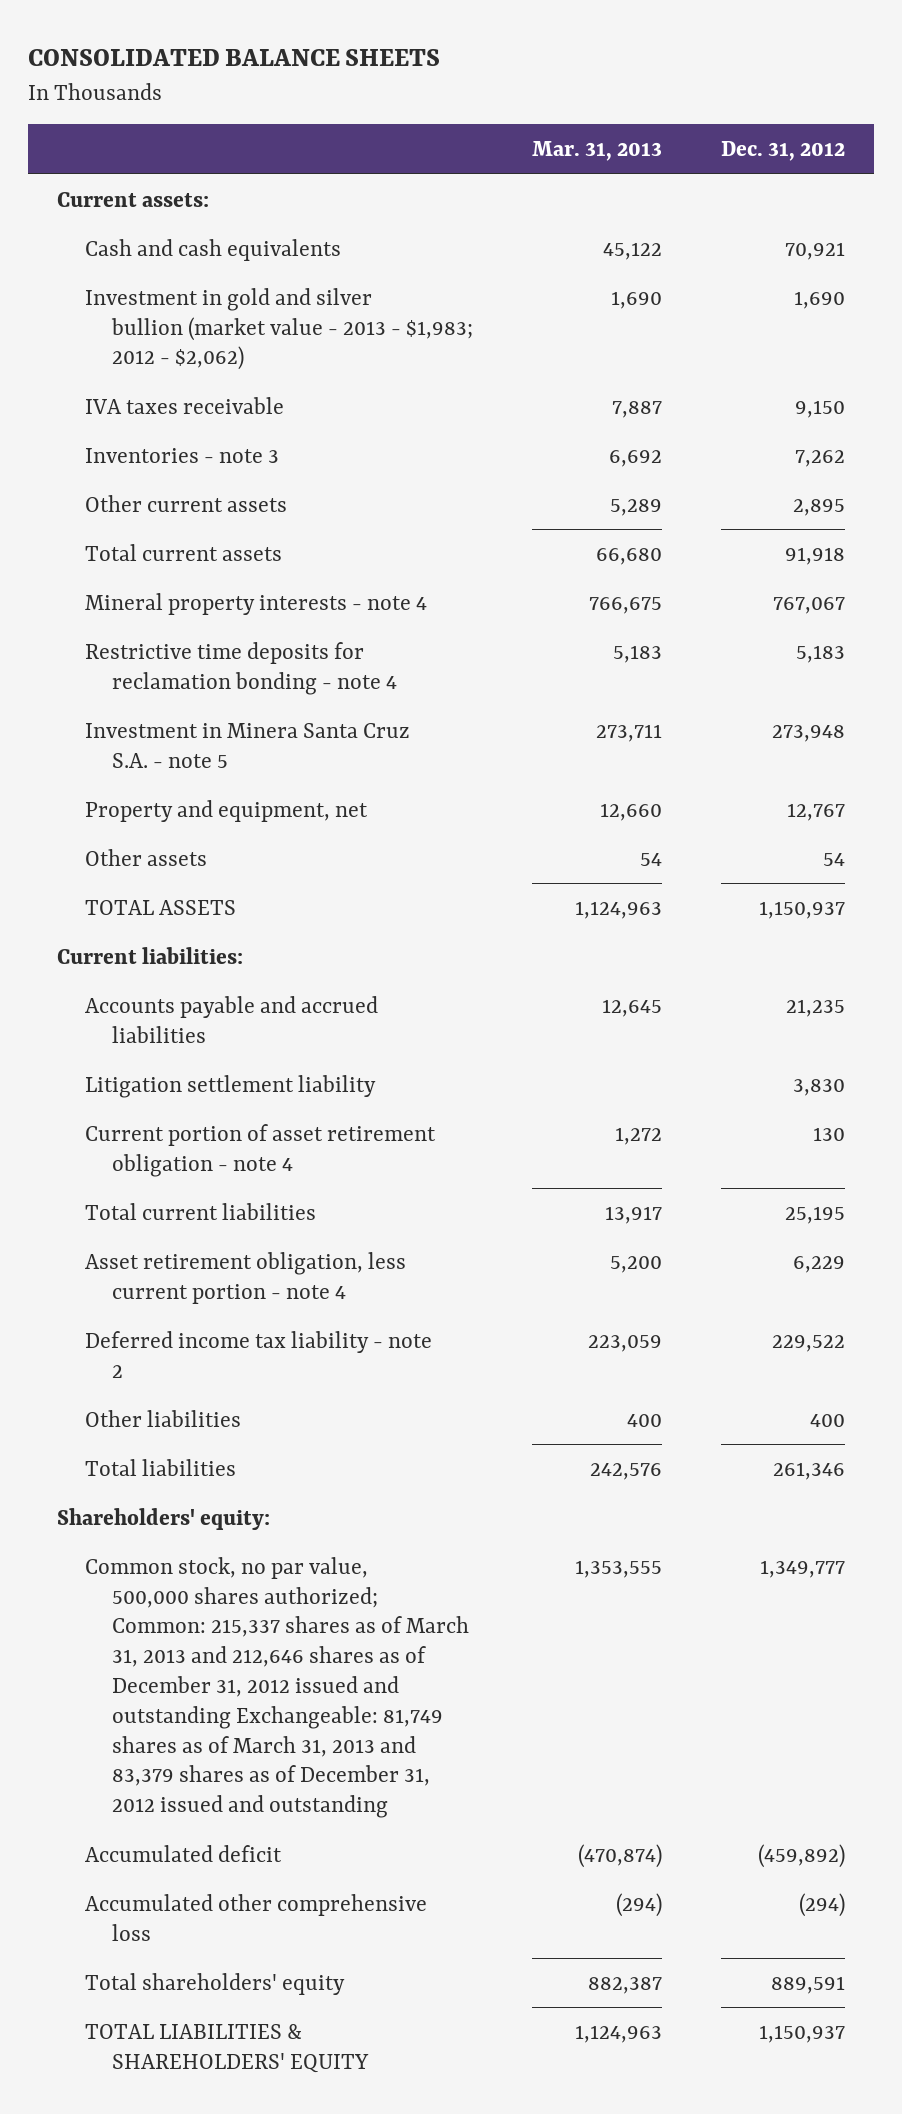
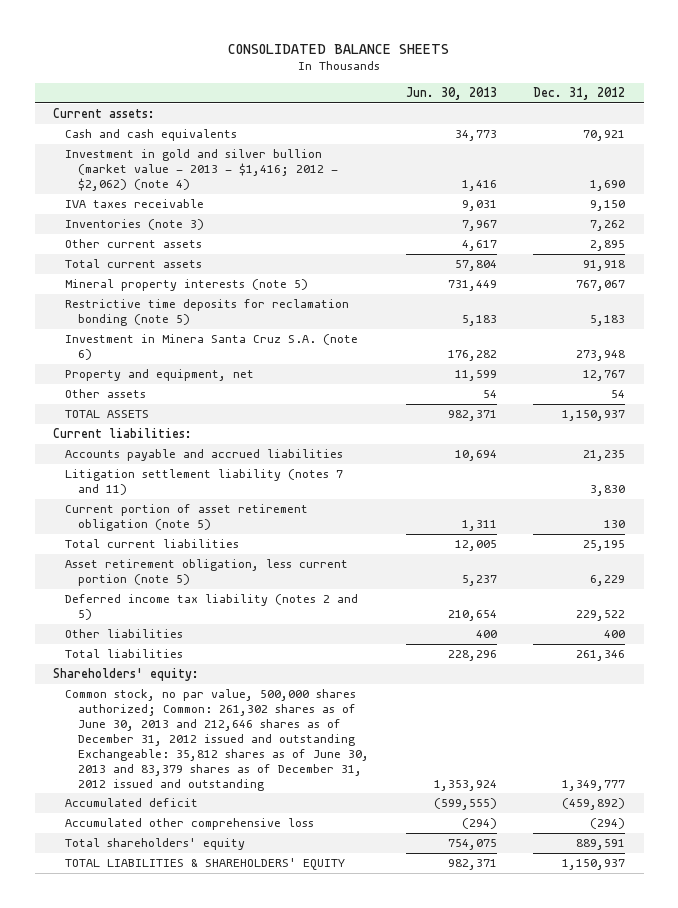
[531,140,662,161] Mar. 31, 2013 -> none
none -> [405,87,497,101] Jun. 30, 2013
[84,287,474,371] Investment in gold and silver bullion (market value - 2013 - $1,983; 2012 - $2,062) -> [65,149,339,192] Investment in gold and silver bullion (market value - 2013 - $1,416; 2012 - $2,062) (note 4)
[84,447,279,463] Inventories - note 3 -> [65,219,205,231] Inventories (note 3)
[84,592,427,615] Mineral property interests - note 4 -> [65,279,309,292] Mineral property interests (note 5)
[84,641,398,695] Restrictive time deposits for reclamation bonding - note 4 -> [65,299,350,327] Restrictive time deposits for reclamation bonding (note 5)
[84,722,410,768] Investment in Minera Santa Cruz S.A. - note 5 -> [65,334,359,361] Investment in Minera Santa Cruz S.A. (note 6)
[84,1074,376,1098] Litigation settlement liability -> [65,469,344,496] Litigation settlement liability (notes 7 and 11)
[84,1123,436,1177] Current portion of asset retirement obligation - note 4 -> [65,504,309,532] Current portion of asset retirement obligation (note 5)
[84,1251,406,1304] Asset retirement obligation, less current portion - note 4 -> [65,559,349,587] Asset retirement obligation, less current portion (note 5)
[84,1330,432,1378] Deferred income tax liability - note 2 -> [65,594,359,621] Deferred income tax liability (notes 2 and 5)
[84,1556,470,1819] Common stock, no par value, 500,000 shares authorized; Common: 215,337 shares as of March 31, 2013 and 212,646 shares as of December 31, 2012 issued and outstanding Exchangeable: 81,749 shares as of March 31, 2013 and 83,379 shares as of December 31, 2012 issued and outstanding -> [65,689,370,791] Common stock, no par value, 500,000 shares authorized; Common: 261,302 shares as of June 30, 2013 and 212,646 shares as of December 31, 2012 issued and outstanding Exchangeable: 35,812 shares as of June 30, 2013 and 83,379 shares as of December 31, 2012 issued and outstanding

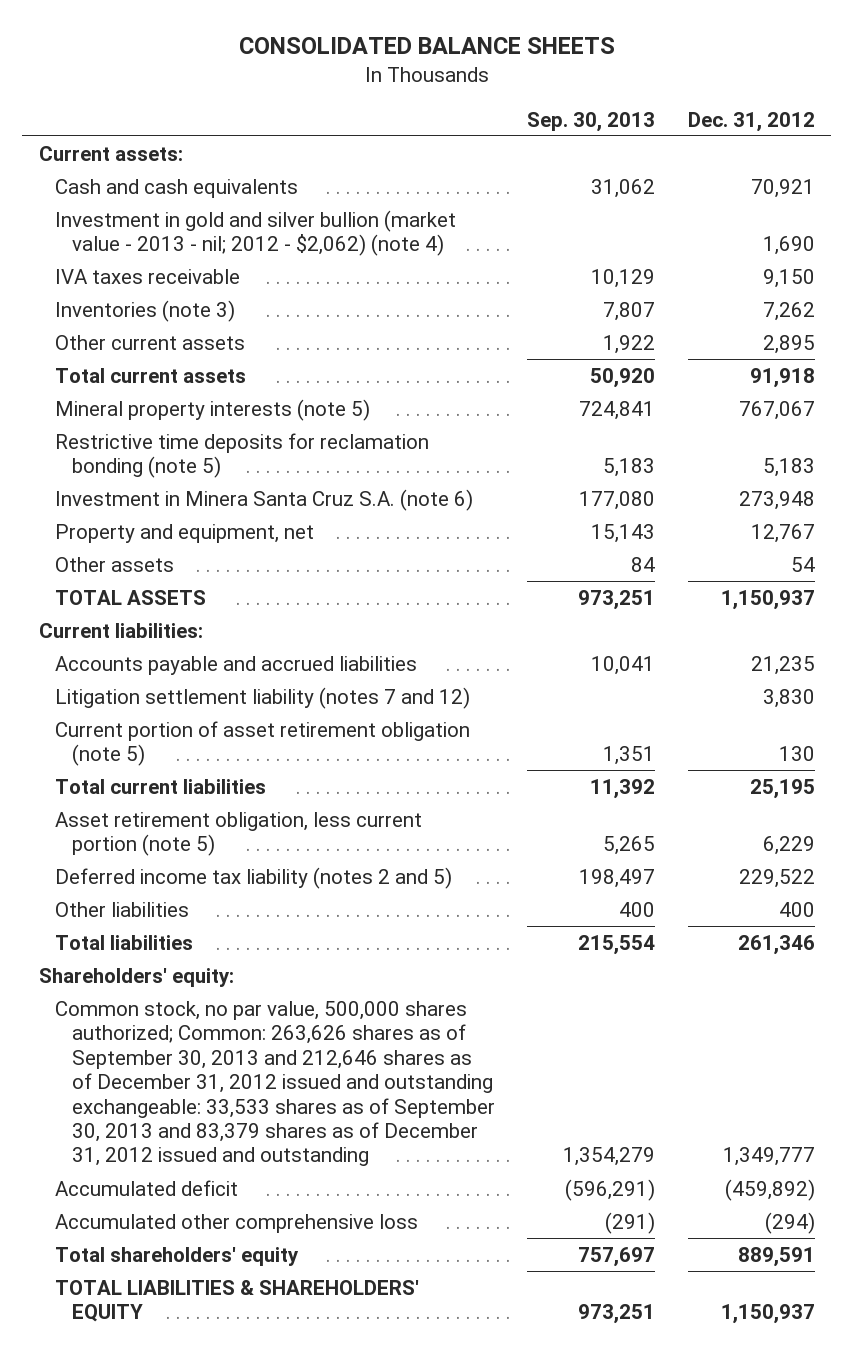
[405,87,497,101] Jun. 30, 2013 -> none
none -> [527,111,656,132] Sep. 30, 2013
[65,149,339,192] Investment in gold and silver bullion (market value - 2013 - $1,416; 2012 - $2,062) (note 4) -> [55,209,457,257] Investment in gold and silver bullion (market value - 2013 - nil; 2012 - $2,062) (note 4)
[65,469,344,496] Litigation settlement liability (notes 7 and 11) -> [55,686,471,709] Litigation settlement liability (notes 7 and 12)
[65,689,370,791] Common stock, no par value, 500,000 shares authorized; Common: 261,302 shares as of June 30, 2013 and 212,646 shares as of December 31, 2012 issued and outstanding Exchangeable: 35,812 shares as of June 30, 2013 and 83,379 shares as of December 31, 2012 issued and outstanding -> [55,1000,495,1167] Common stock, no par value, 500,000 shares authorized; Common: 263,626 shares as of September 30, 2013 and 212,646 shares as of December 31, 2012 issued and outstanding exchangeable: 33,533 shares as of September 30, 2013 and 83,379 shares as of December 31, 2012 issued and outstanding

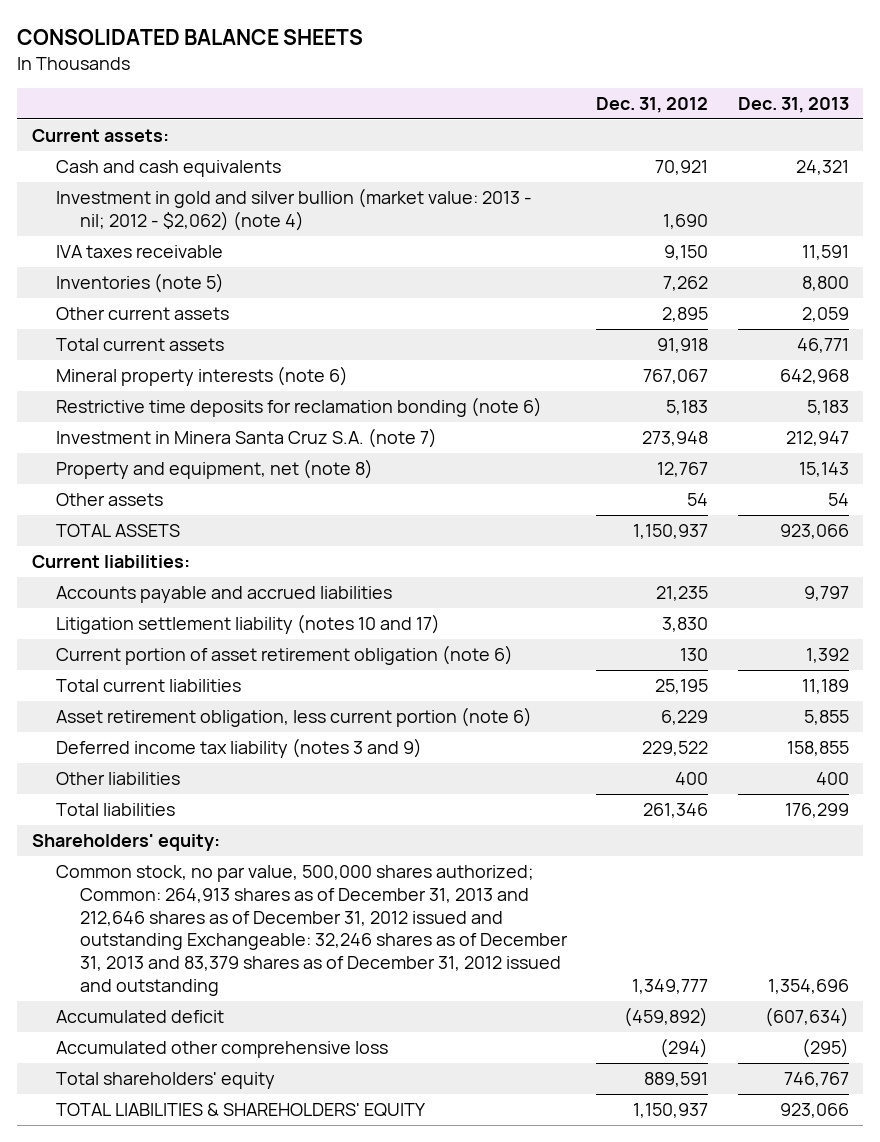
[527,111,656,132] Sep. 30, 2013 -> none
none -> [737,96,849,113] Dec. 31, 2013
[55,209,457,257] Investment in gold and silver bullion (market value - 2013 - nil; 2012 - $2,062) (note 4) -> [55,188,532,231] Investment in gold and silver bullion (market value: 2013 - nil; 2012 - $2,062) (note 4)
[55,299,236,322] Inventories (note 3) -> [55,273,224,294] Inventories (note 5)
[55,398,371,421] Mineral property interests (note 5) -> [55,366,348,387] Mineral property interests (note 6)
[55,432,430,479] Restrictive time deposits for reclamation bonding (note 5) -> [55,397,542,418] Restrictive time deposits for reclamation bonding (note 6)
[55,488,474,511] Investment in Minera Santa Cruz S.A. (note 6) -> [55,428,437,449] Investment in Minera Santa Cruz S.A. (note 7)
[55,523,315,543] Property and equipment, net -> [55,459,373,480] Property and equipment, net (note 8)
[55,686,471,709] Litigation settlement liability (notes 7 and 12) -> [55,614,440,635] Litigation settlement liability (notes 10 and 17)
[55,720,471,767] Current portion of asset retirement obligation (note 5) -> [55,645,513,666] Current portion of asset retirement obligation (note 6)
[55,811,423,857] Asset retirement obligation, less current portion (note 5) -> [55,707,532,728] Asset retirement obligation, less current portion (note 6)
[55,866,453,889] Deferred income tax liability (notes 2 and 5) -> [55,738,422,759] Deferred income tax liability (notes 3 and 9)
[55,1000,495,1167] Common stock, no par value, 500,000 shares authorized; Common: 263,626 shares as of September 30, 2013 and 212,646 shares as of December 31, 2012 issued and outstanding exchangeable: 33,533 shares as of September 30, 2013 and 83,379 shares as of December 31, 2012 issued and outstanding -> [55,865,568,996] Common stock, no par value, 500,000 shares authorized; Common: 264,913 shares as of December 31, 2013 and 212,646 shares as of December 31, 2012 issued and outstanding Exchangeable: 32,246 shares as of December 31, 2013 and 83,379 shares as of December 31, 2012 issued and outstanding

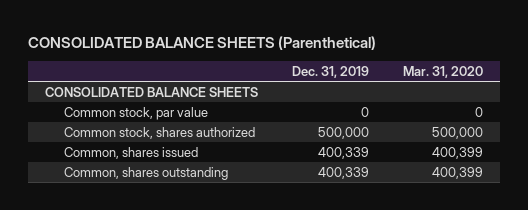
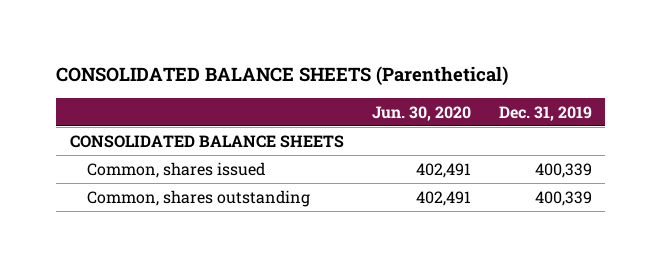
[403,66,484,79] Mar. 31, 2020 -> none
none -> [371,105,471,121] Jun. 30, 2020
[63,106,208,120] Common stock, par value -> none
[63,126,255,139] Common stock, shares authorized -> none

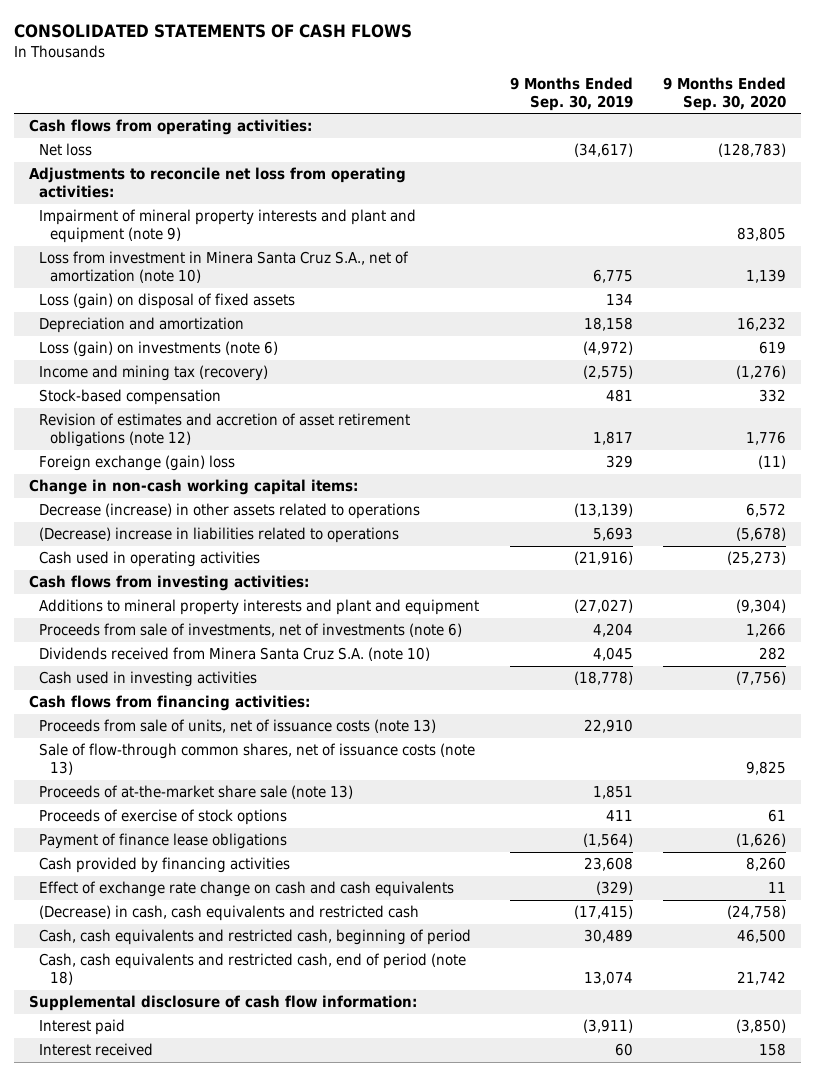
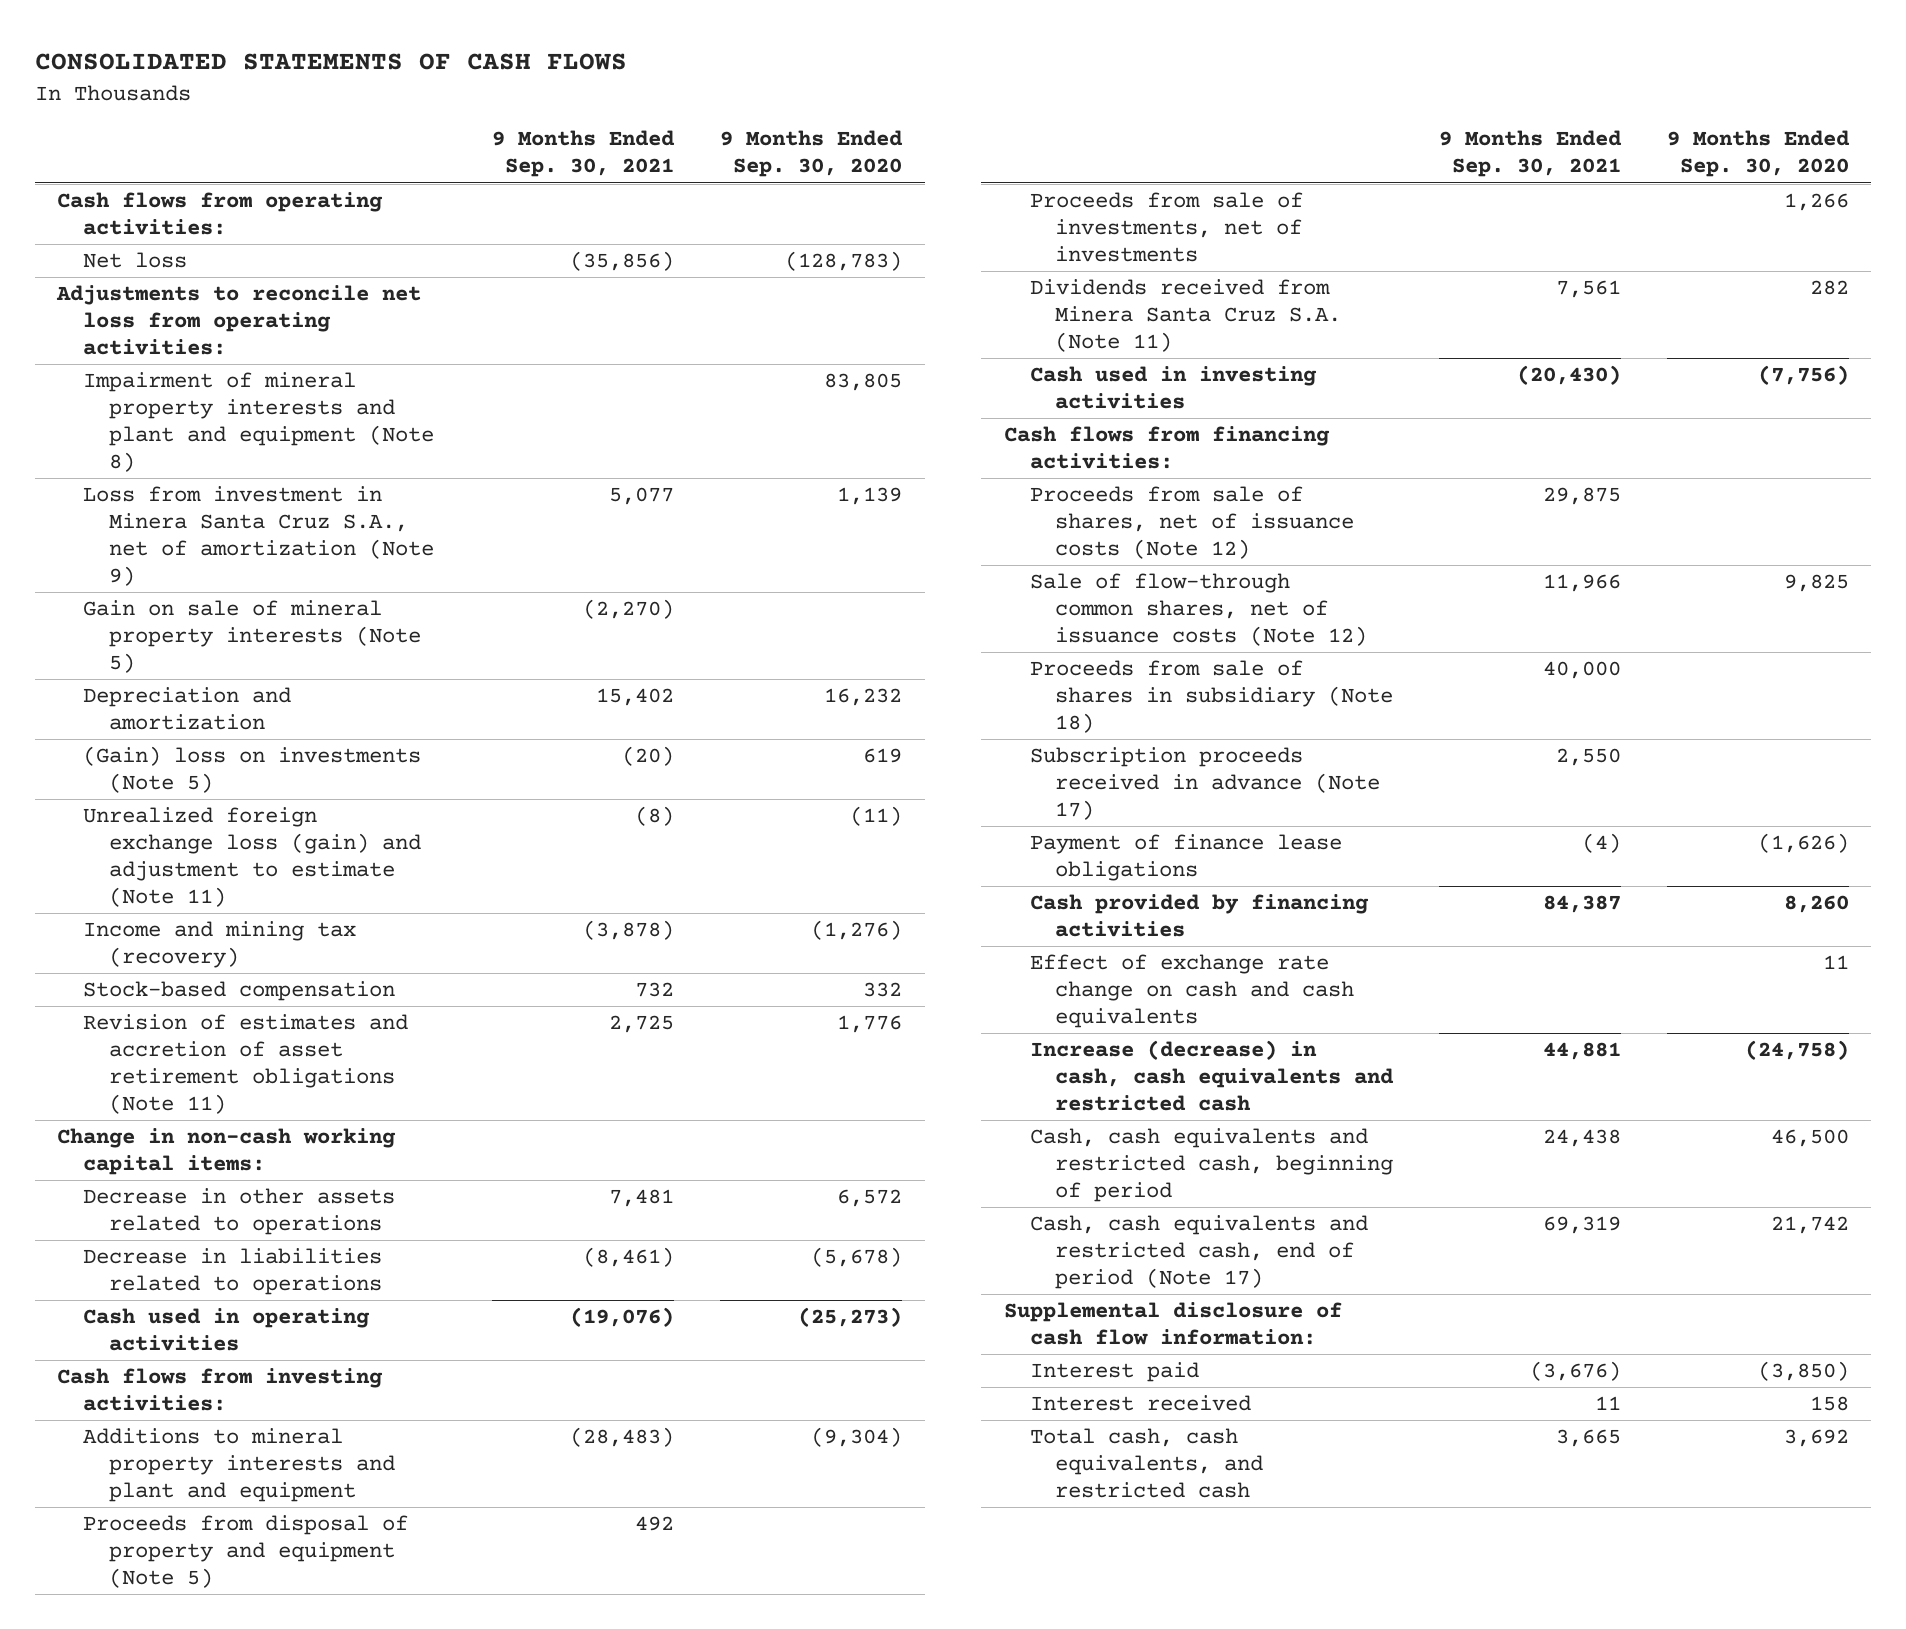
[509,76,633,111] 9 Months Ended Sep. 30, 2019 -> none
none -> [492,130,676,178] 9 Months Ended Sep. 30, 2021
[39,209,417,244] Impairment of mineral property interests and plant and equipment (note 9) -> [83,372,434,473] Impairment of mineral property interests and plant and equipment (Note 8)
[39,251,410,284] Loss from investment in Minera Santa Cruz S.A., net of amortization (note 10) -> [83,486,434,587] Loss from investment in Minera Santa Cruz S.A., net of amortization (Note 9)
[39,293,296,310] Loss (gain) on disposal of fixed assets -> [83,600,421,674] Gain on sale of mineral property interests (Note 5)
[39,341,279,358] Loss (gain) on investments (note 6) -> [83,746,422,794] (Gain) loss on investments (Note 5)
none -> [83,807,421,908] Unrealized foreign exchange loss (gain) and adjustment to estimate (Note 11)
[39,455,236,472] Foreign exchange (gain) loss -> none
[39,413,411,448] Revision of estimates and accretion of asset retirement obligations (note 12) -> [83,1014,409,1115] Revision of estimates and accretion of asset retirement obligations (Note 11)
[39,503,421,520] Decrease (increase) in other assets related to operations -> [83,1188,396,1236] Decrease in other assets related to operations
[39,527,400,544] (Decrease) increase in liabilities related to operations -> [83,1248,383,1296] Decrease in liabilities related to operations
none -> [83,1515,409,1589] Proceeds from disposal of property and equipment (Note 5)
[39,623,463,638] Proceeds from sale of investments, net of investments (note 6) -> [1029,192,1303,263] Proceeds from sale of investments, net of investments
[39,647,431,662] Dividends received from Minera Santa Cruz S.A. (note 10) -> [1029,279,1342,353] Dividends received from Minera Santa Cruz S.A. (Note 11)
[39,785,354,800] Proceeds of at-the-market share sale (note 13) -> none
[39,809,288,826] Proceeds of exercise of stock options -> none
[39,719,437,734] Proceeds from sale of units, net of issuance costs (note 13) -> [1029,486,1355,560] Proceeds from sale of shares, net of issuance costs (Note 12)
[39,743,476,776] Sale of flow-through common shares, net of issuance costs (note 13) -> [1029,573,1368,647] Sale of flow-through common shares, net of issuance costs (Note 12)
none -> [1029,660,1394,734] Proceeds from sale of shares in subsidiary (Note 18)
none -> [1029,747,1381,821] Subscription proceeds received in advance (Note 17)
[39,905,420,922] (Decrease) in cash, cash equivalents and restricted cash -> [1029,1040,1395,1112] Increase (decrease) in cash, cash equivalents and restricted cash
[39,953,467,986] Cash, cash equivalents and restricted cash, end of period (note 18) -> [1029,1215,1368,1290] Cash, cash equivalents and restricted cash, end of period (Note 17)
none -> [1029,1428,1264,1499] Total cash, cash equivalents, and restricted cash

